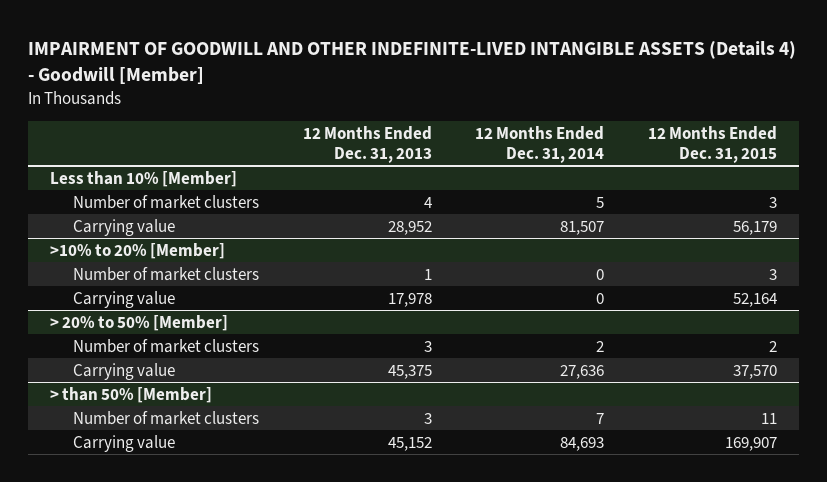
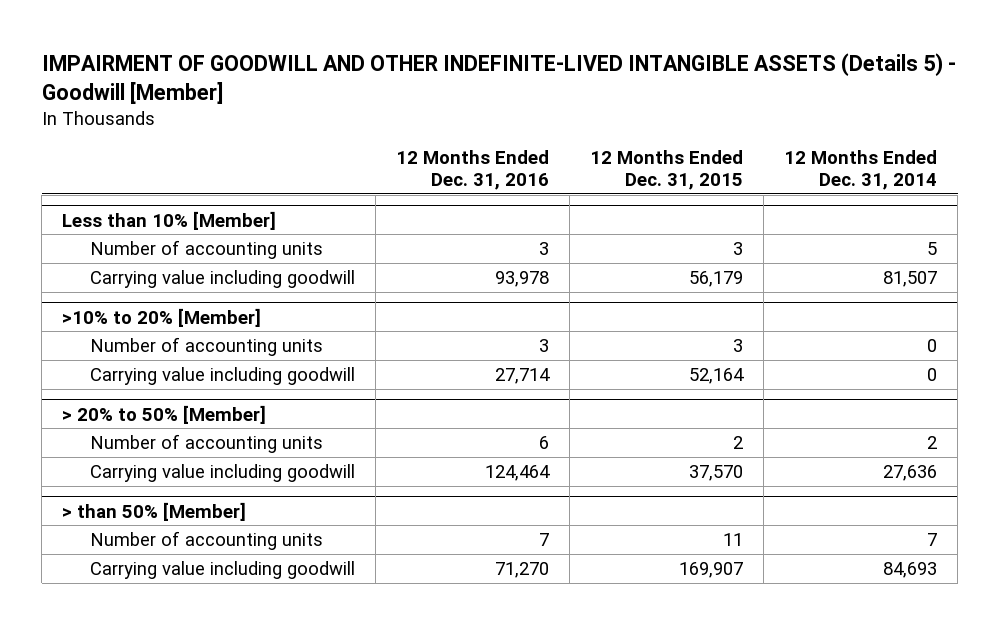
[28,40,797,85] IMPAIRMENT OF GOODWILL AND OTHER INDEFINITE-LIVED INTANGIBLE ASSETS (Details 4) - Goodwill [Member] -> [41,52,956,104] IMPAIRMENT OF GOODWILL AND OTHER INDEFINITE-LIVED INTANGIBLE ASSETS (Details 5) - Goodwill [Member]
[302,126,432,163] 12 Months Ended Dec. 31, 2013 -> none
none -> [396,150,550,190] 12 Months Ended Dec. 31, 2016
[73,194,260,209] Number of market clusters -> [89,239,323,259] Number of accounting units
[73,218,176,236] Carrying value -> [89,269,355,288] Carrying value including goodwill
[73,266,260,281] Number of market clusters -> [89,336,323,356] Number of accounting units
[73,290,176,308] Carrying value -> [89,366,355,385] Carrying value including goodwill
[73,338,260,353] Number of market clusters -> [89,433,323,453] Number of accounting units
[73,362,176,380] Carrying value -> [89,463,355,482] Carrying value including goodwill
[73,410,260,425] Number of market clusters -> [89,530,323,550] Number of accounting units
[73,434,176,452] Carrying value -> [89,560,355,579] Carrying value including goodwill

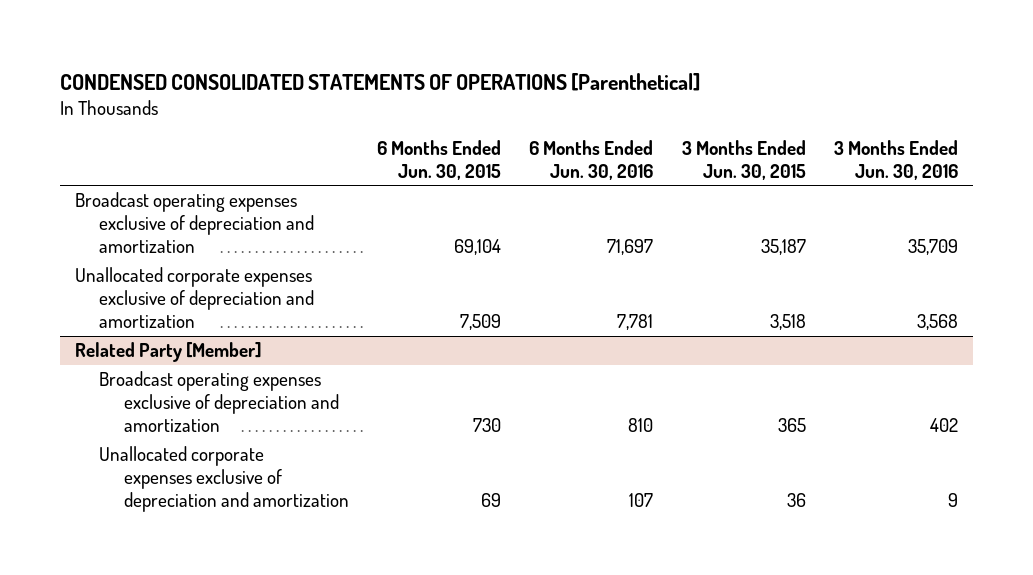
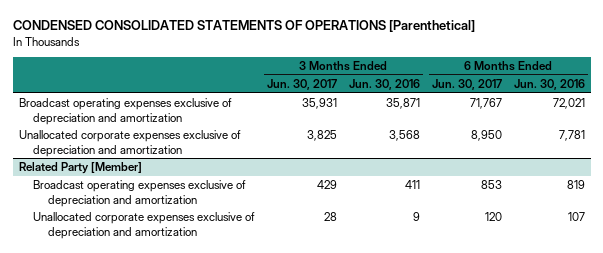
[377,139,502,180] 6 Months Ended Jun. 30, 2015 -> none
[681,139,806,180] 3 Months Ended Jun. 30, 2015 -> none
none -> [267,78,338,90] Jun. 30, 2017
none -> [431,78,502,90] Jun. 30, 2017
[607,239,654,256] 71,697 -> [552,98,585,110] 72,021
[908,239,959,256] 35,709 -> [385,98,420,110] 35,871
[628,418,654,433] 810 -> [566,180,585,190] 819
[930,418,959,433] 402 -> [404,180,420,190] 411

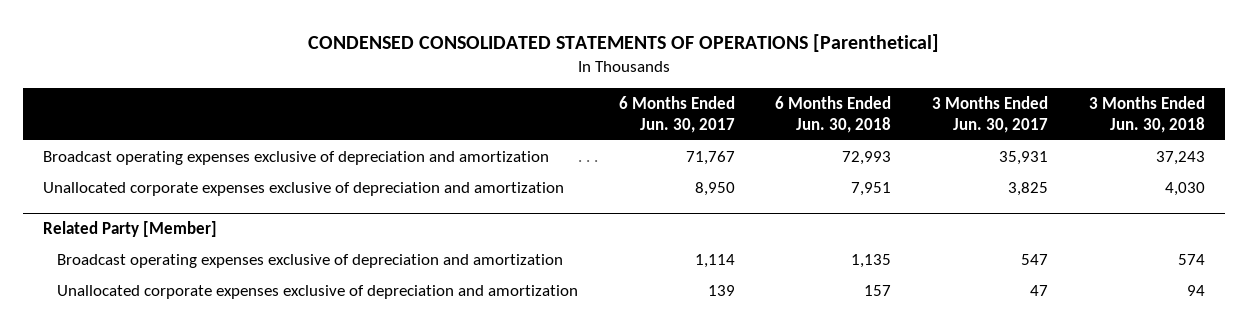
[348,78,420,90] Jun. 30, 2016 -> none
[513,78,585,90] Jun. 30, 2016 -> none
none -> [775,96,892,133] 6 Months Ended Jun. 30, 2018
none -> [1088,96,1205,133] 3 Months Ended Jun. 30, 2018
[317,180,338,190] 429 -> [1021,253,1049,265] 547
[480,180,502,190] 853 -> [694,253,735,268] 1,114
[324,212,338,222] 28 -> [1030,284,1049,296] 47
[484,212,502,222] 120 -> [707,284,735,296] 139

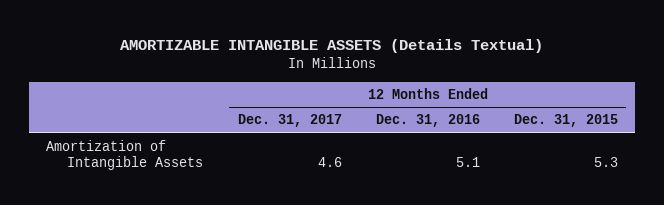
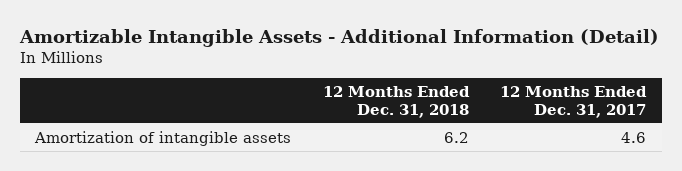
[119,38,543,53] AMORTIZABLE INTANGIBLE ASSETS (Details Textual) -> [18,28,659,47] Amortizable Intangible Assets - Additional Information (Detail)
[375,114,480,128] Dec. 31, 2016 -> none
[513,114,618,128] Dec. 31, 2015 -> none
none -> [322,86,470,119] 12 Months Ended Dec. 31, 2018
[46,140,204,171] Amortization of Intangible Assets -> [34,130,292,146] Amortization of intangible assets

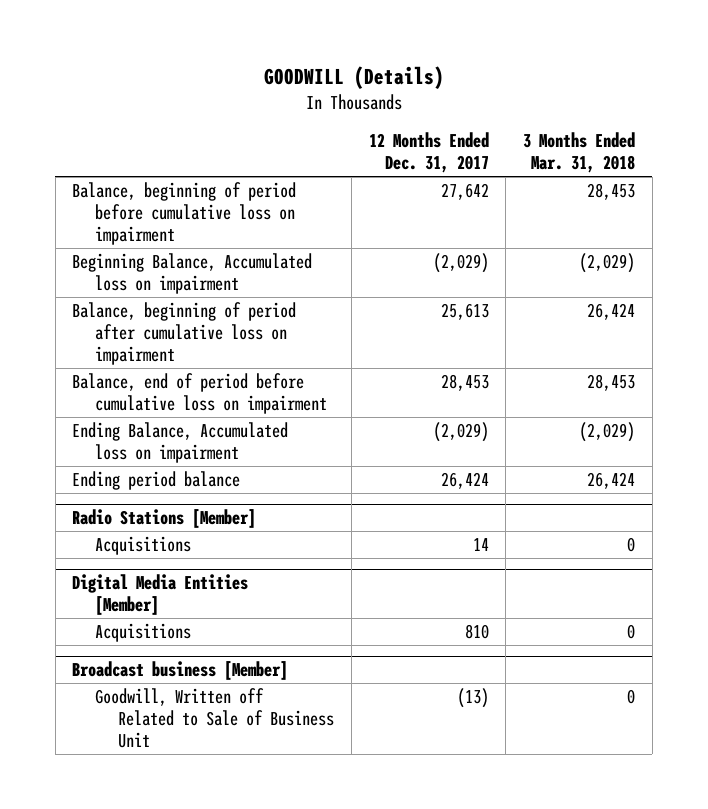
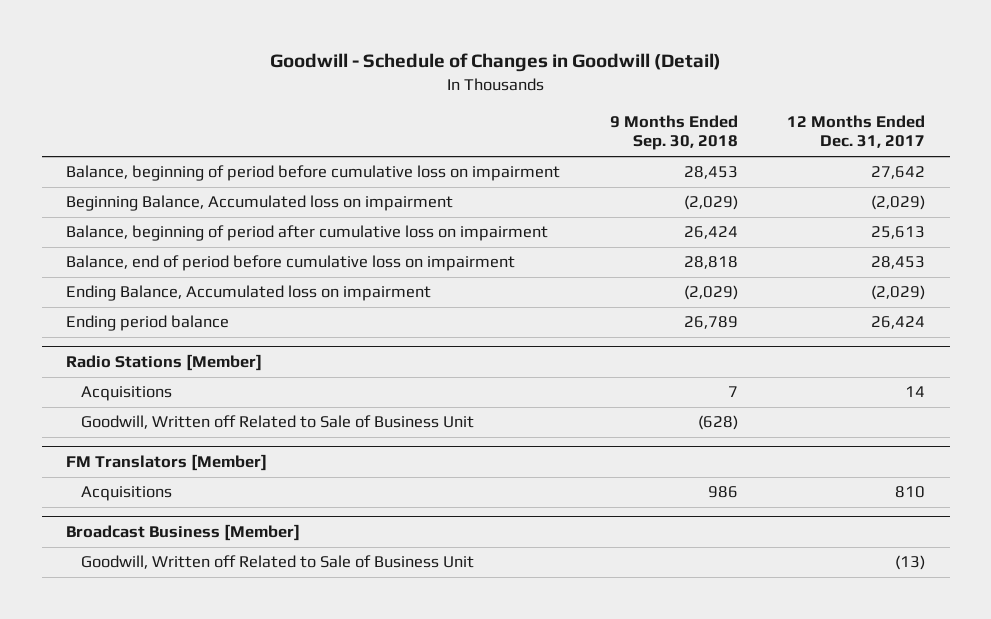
[263,65,444,89] GOODWILL (Details) -> [269,53,721,73] Goodwill - Schedule of Changes in Goodwill (Detail)
[523,132,636,174] 3 Months Ended Mar. 31, 2018 -> none
none -> [609,114,738,151] 9 Months Ended Sep. 30, 2018
none -> [81,415,475,430] Goodwill, Written off Related to Sale of Business Unit
[72,574,249,616] Digital Media Entities [Member] -> [66,454,268,472] FM Translators [Member]
[72,661,289,681] Broadcast business [Member] -> [66,524,301,542] Broadcast Business [Member]

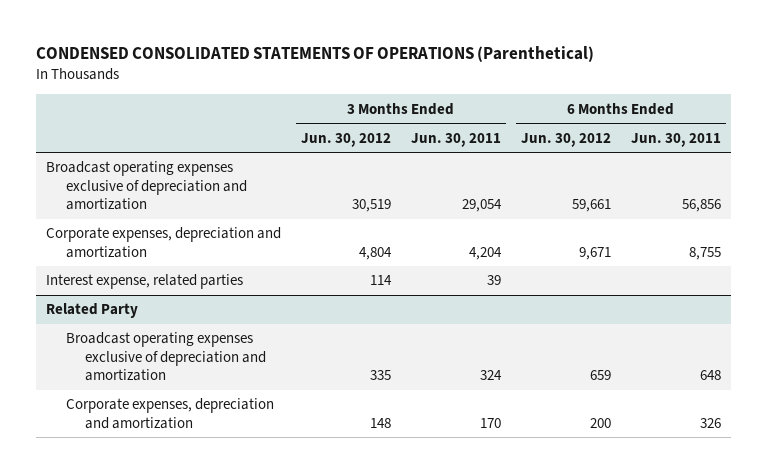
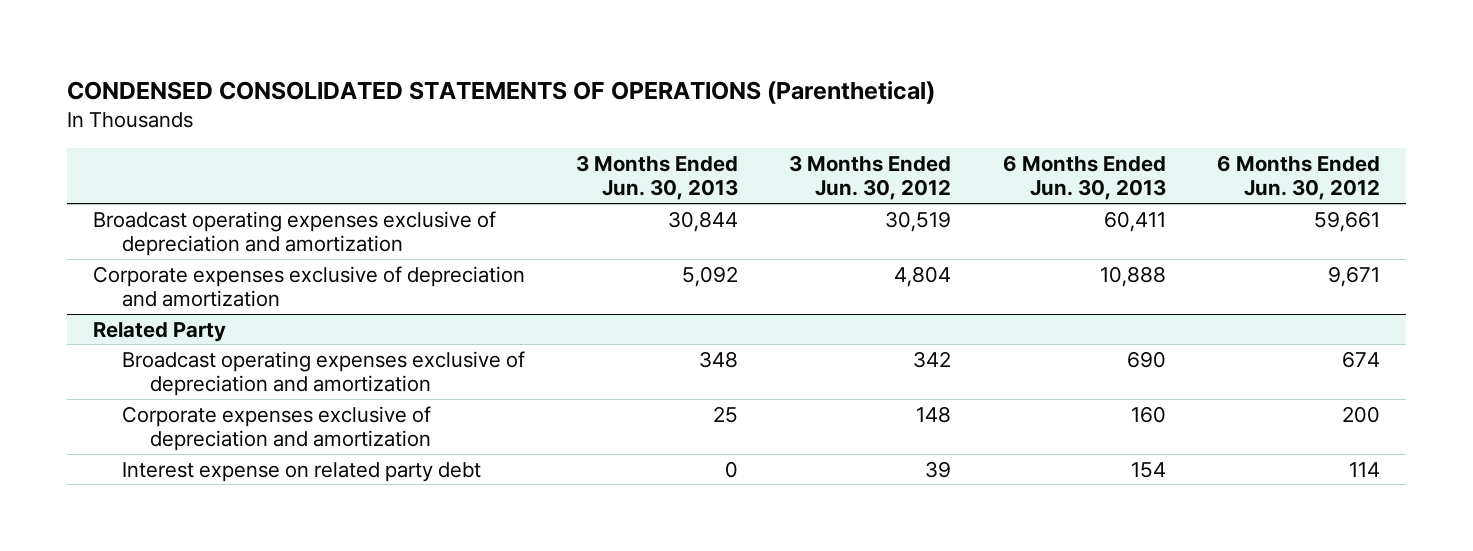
[411,132,502,147] Jun. 30, 2011 -> none
[631,132,722,147] Jun. 30, 2011 -> none
none -> [576,154,739,201] 3 Months Ended Jun. 30, 2013
none -> [1002,154,1166,201] 6 Months Ended Jun. 30, 2013
[46,274,244,290] Interest expense, related parties -> none
[46,227,282,258] Corporate expenses, depreciation and amortization -> [92,265,525,308] Corporate expenses exclusive of depreciation and amortization
[370,369,392,380] 335 -> [913,350,952,368] 342
[590,369,612,380] 659 -> [1342,350,1381,368] 674
[65,398,274,429] Corporate expenses, depreciation and amortization -> [121,405,432,452] Corporate expenses exclusive of depreciation and amortization
none -> [121,461,481,482] Interest expense on related party debt

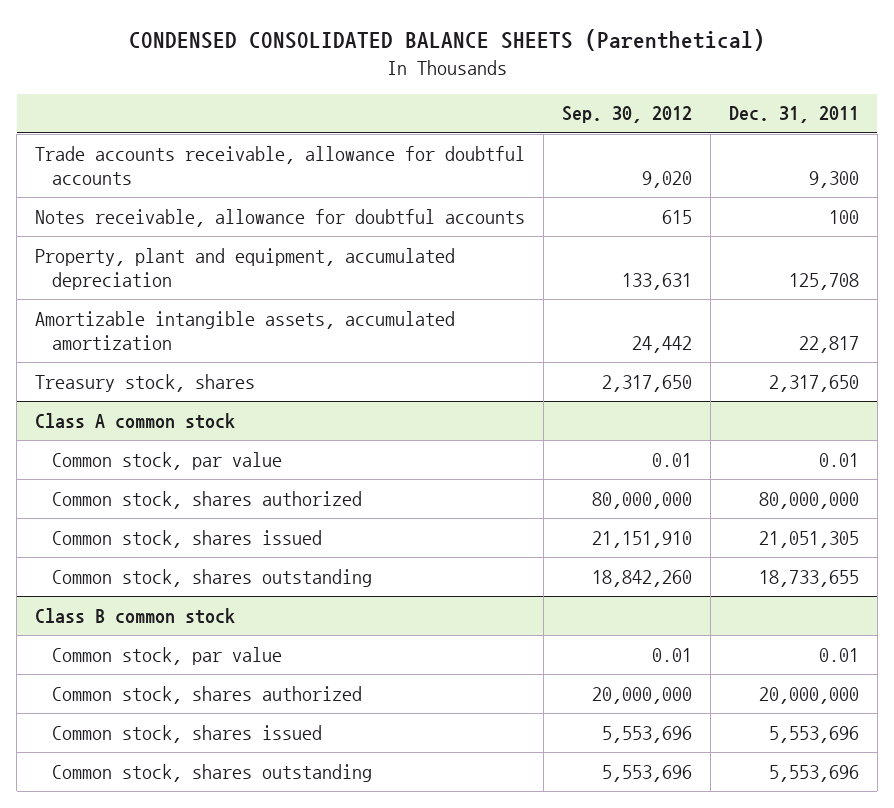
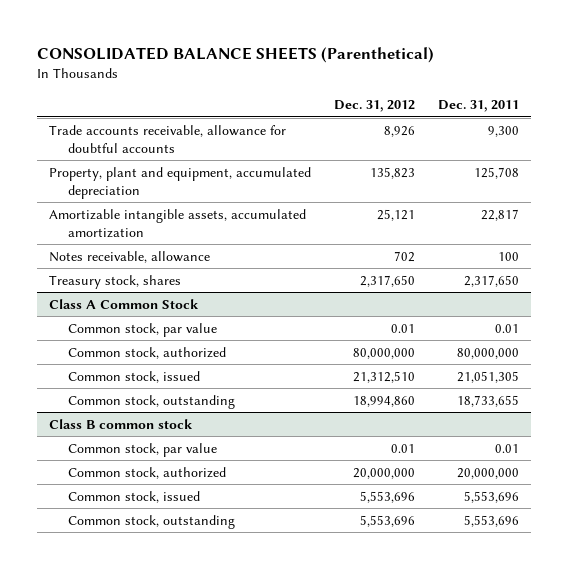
[128,29,765,52] CONDENSED CONSOLIDATED BALANCE SHEETS (Parenthetical) -> [36,47,434,64] CONSOLIDATED BALANCE SHEETS (Parenthetical)
[561,106,692,124] Sep. 30, 2012 -> none
none -> [333,100,415,113] Dec. 31, 2012
[35,208,526,227] Notes receivable, allowance for doubtful accounts -> none
none -> [48,250,210,263] Notes receivable, allowance
[35,412,236,429] Class A common stock -> [48,298,199,309] Class A Common Stock
[52,490,363,509] Common stock, shares authorized -> [68,346,227,359] Common stock, authorized
[52,529,323,548] Common stock, shares issued -> [68,370,201,383] Common stock, issued
[52,568,373,587] Common stock, shares outstanding -> [68,394,236,409] Common stock, outstanding
[52,685,363,704] Common stock, shares authorized -> [68,466,227,479] Common stock, authorized
[52,724,323,743] Common stock, shares issued -> [68,490,201,503] Common stock, issued
[52,763,373,782] Common stock, shares outstanding -> [68,514,236,529] Common stock, outstanding

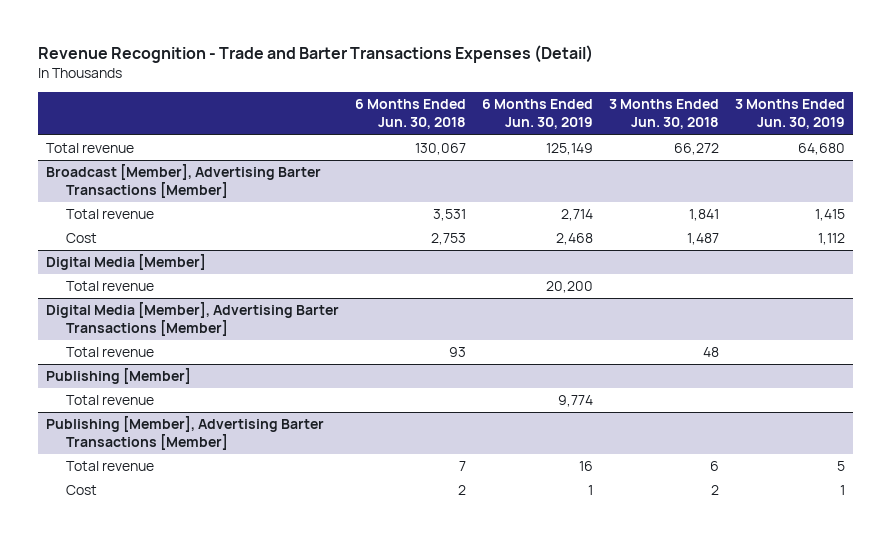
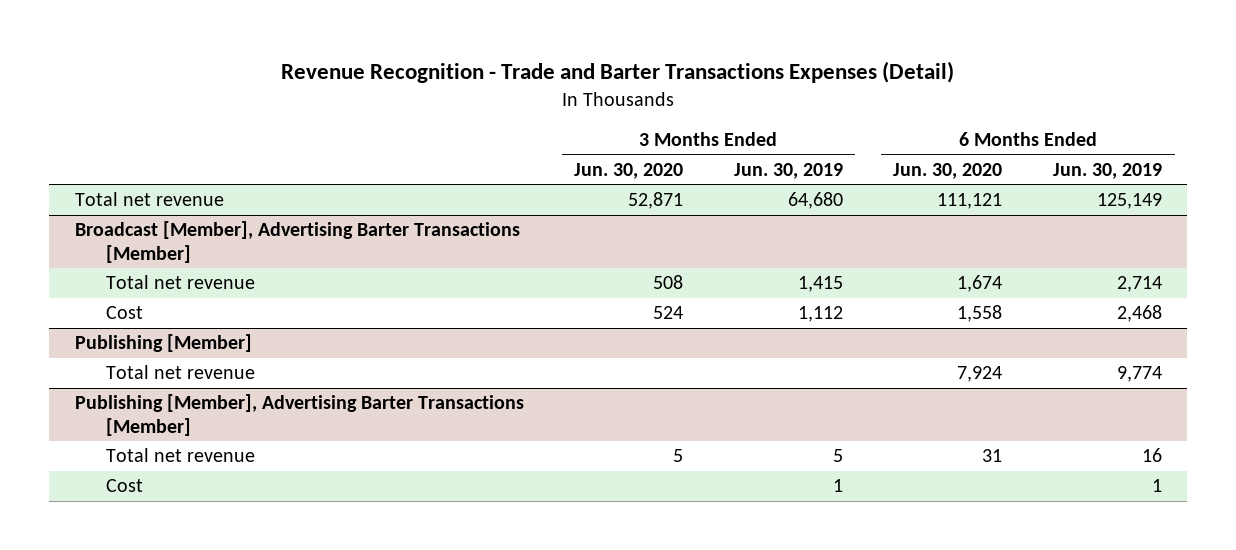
[354,99,466,130] 6 Months Ended Jun. 30, 2018 -> none
[608,99,719,130] 3 Months Ended Jun. 30, 2018 -> none
none -> [574,162,684,179] Jun. 30, 2020
none -> [893,162,1003,179] Jun. 30, 2020
[45,143,134,154] Total revenue -> [74,192,224,207] Total net revenue
[66,209,155,220] Total revenue -> [105,275,255,290] Total net revenue
[45,254,206,271] Digital Media [Member] -> none
[66,281,155,292] Total revenue -> none
[45,302,339,337] Digital Media [Member], Advertising Barter Transactions [Member] -> none
[66,347,155,358] Total revenue -> none
[66,395,155,406] Total revenue -> [105,365,255,380] Total net revenue
[66,461,155,472] Total revenue -> [105,448,255,463] Total net revenue

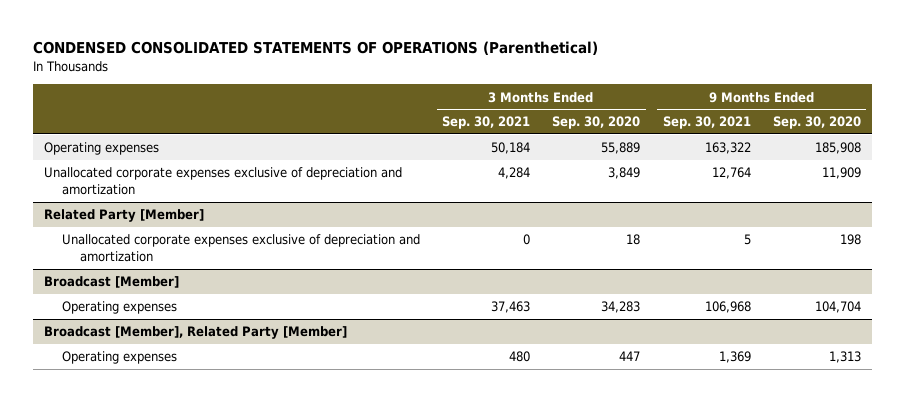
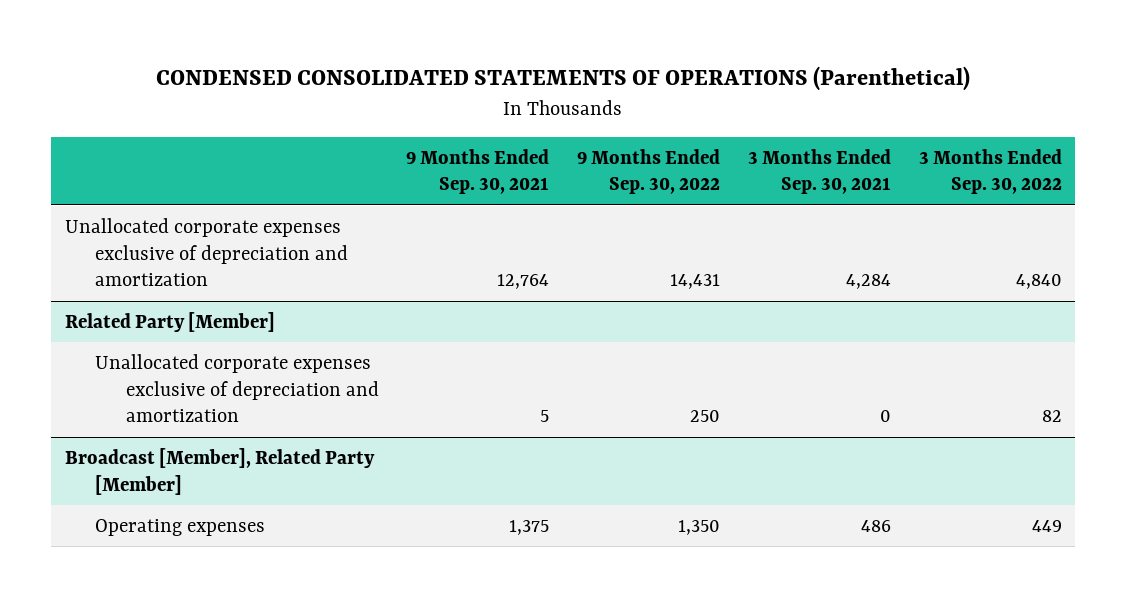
[552,116,641,130] Sep. 30, 2020 -> none
[772,116,861,130] Sep. 30, 2020 -> none
none -> [577,148,721,195] 9 Months Ended Sep. 30, 2022
none -> [918,148,1062,195] 3 Months Ended Sep. 30, 2022
[43,142,159,156] Operating expenses -> none
[43,276,179,289] Broadcast [Member] -> none
[61,301,177,315] Operating expenses -> none
[509,351,531,363] 480 -> [860,519,891,532] 486
[718,351,751,364] 1,369 -> [509,519,550,535] 1,375

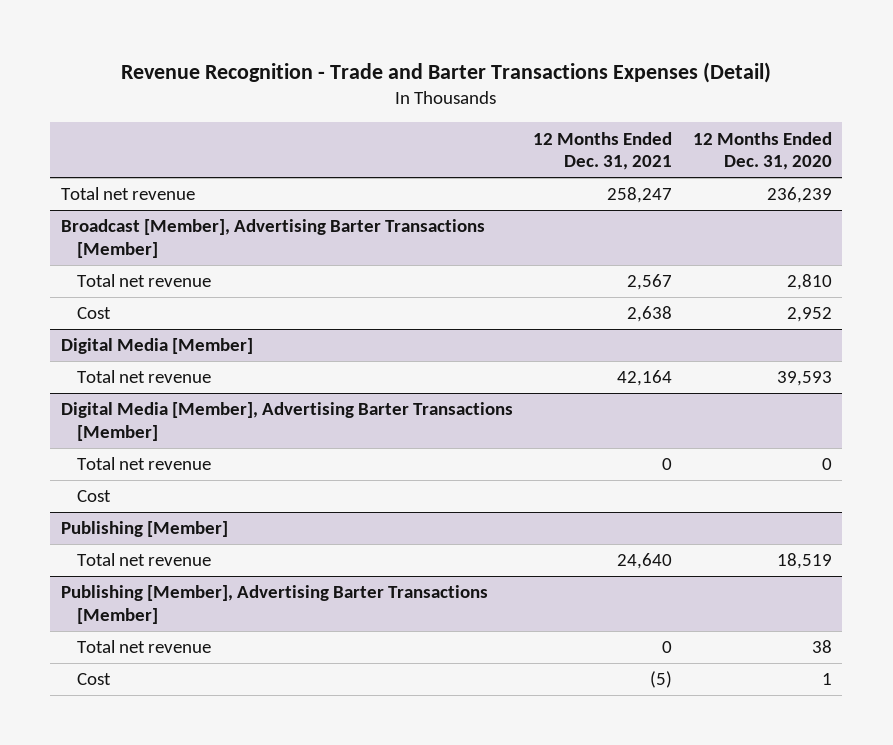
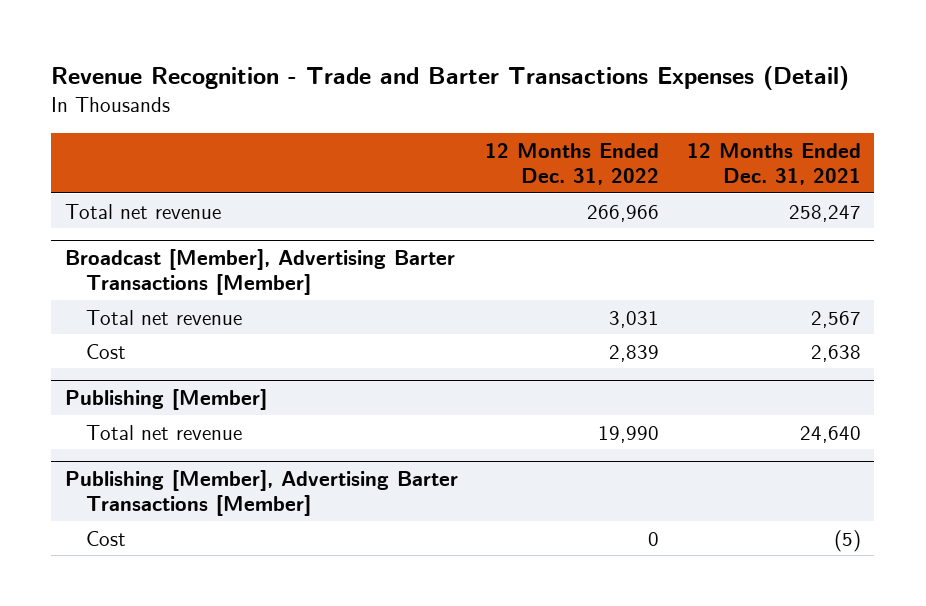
[693,131,833,170] 12 Months Ended Dec. 31, 2020 -> none
none -> [485,142,660,185] 12 Months Ended Dec. 31, 2022
[60,338,253,355] Digital Media [Member] -> none
[77,370,212,384] Total net revenue -> none
[60,402,513,441] Digital Media [Member], Advertising Barter Transactions [Member] -> none
[77,457,212,471] Total net revenue -> none
[77,490,112,503] Cost -> none
[77,640,212,654] Total net revenue -> none

